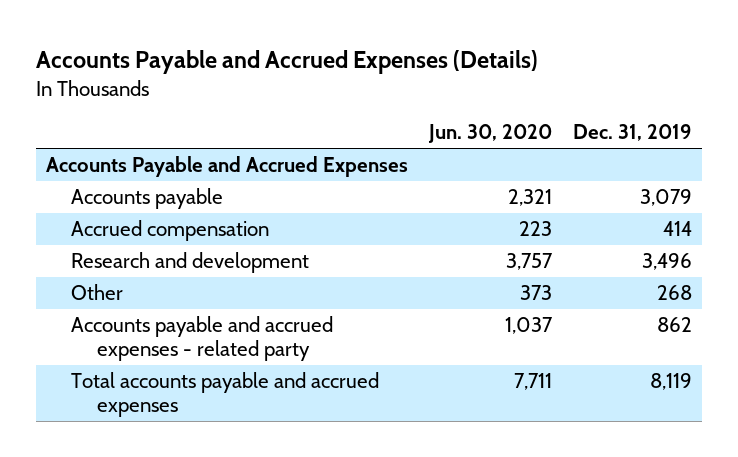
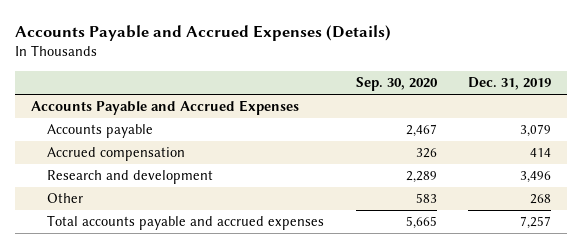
[427,124,552,144] Jun. 30, 2020 -> none
none -> [355,77,438,92] Sep. 30, 2020
[71,316,334,362] Accounts payable and accrued expenses - related party -> none
[649,373,692,391] 8,119 -> [520,216,552,230] 7,257

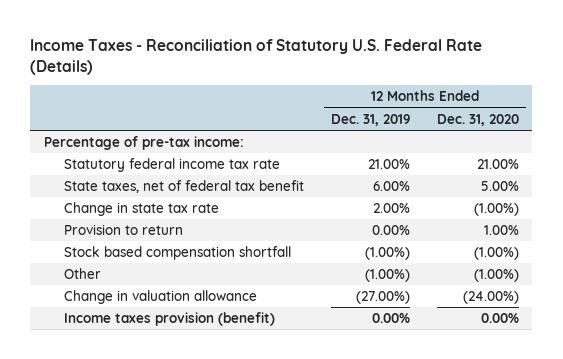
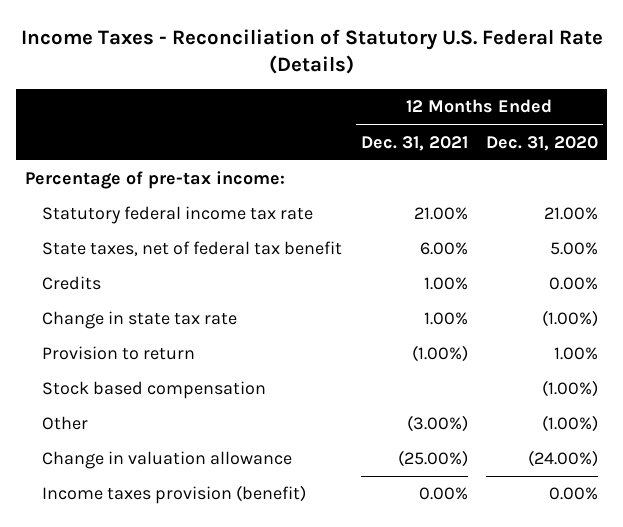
[330,113,410,126] Dec. 31, 2019 -> none
none -> [360,135,468,151] Dec. 31, 2021
none -> [42,276,102,291] Credits
[63,245,291,260] Stock based compensation shortfall -> [42,381,267,400] Stock based compensation

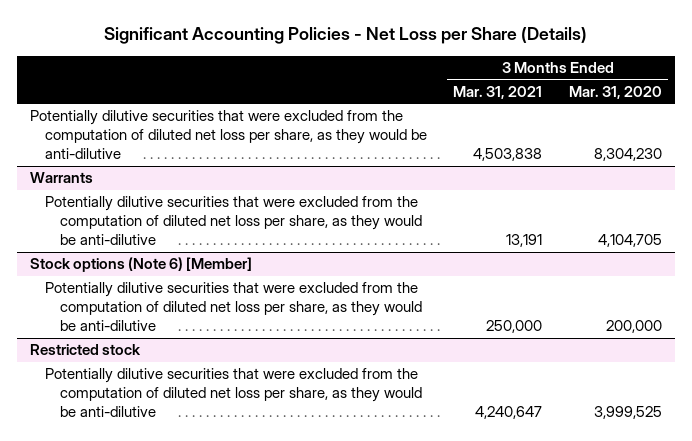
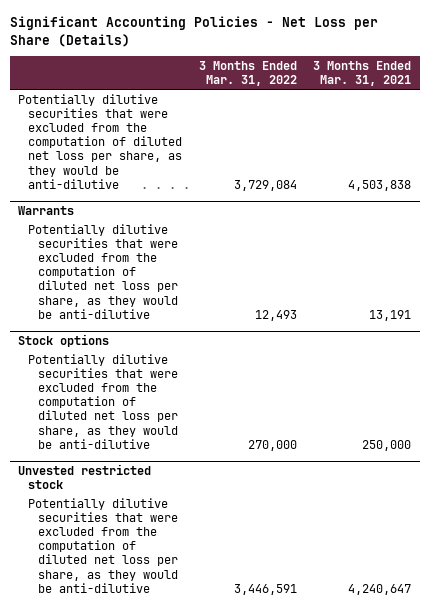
[568,85,662,99] Mar. 31, 2020 -> none
none -> [198,60,297,87] 3 Months Ended Mar. 31, 2022
[30,257,253,273] Stock options (Note 6) [Member] -> [18,333,110,347] Stock options
[30,344,142,356] Restricted stock -> [18,463,152,489] Unvested restricted stock

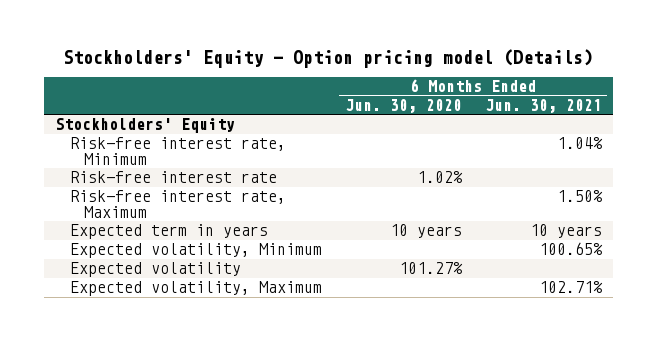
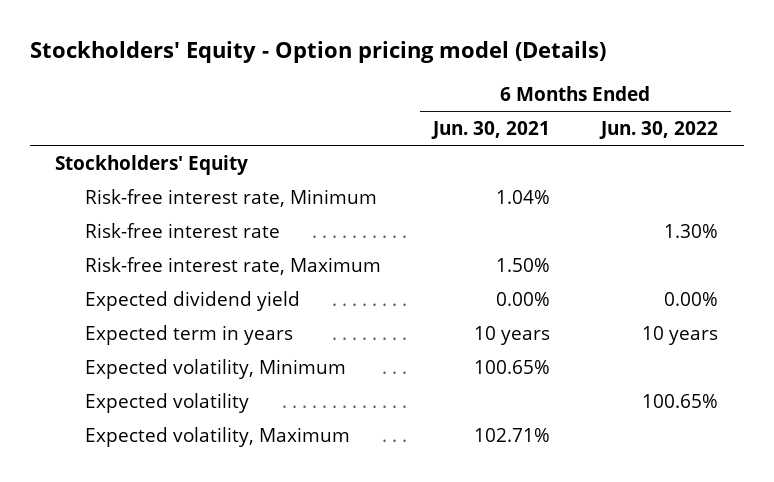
[344,98,462,113] Jun. 30, 2020 -> none
none -> [599,120,719,139] Jun. 30, 2022
none -> [85,290,301,311] Expected dividend yield

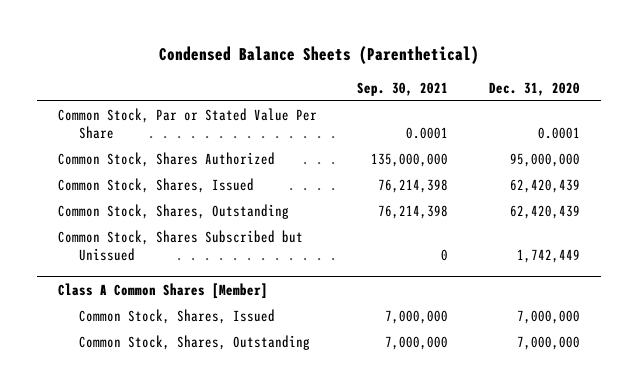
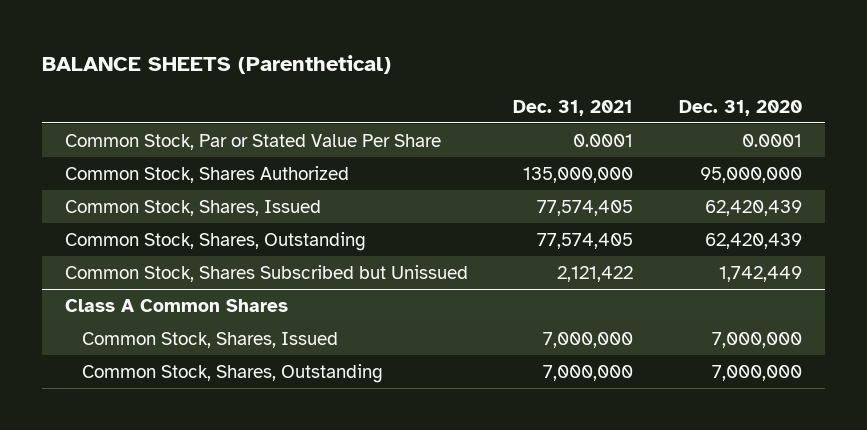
[158,45,479,64] Condensed Balance Sheets (Parenthetical) -> [41,54,391,74] BALANCE SHEETS (Parenthetical)
[357,81,449,96] Sep. 30, 2021 -> none
none -> [513,99,634,116] Dec. 31, 2021
[57,283,268,300] Class A Common Shares [Member] -> [64,298,288,312] Class A Common Shares

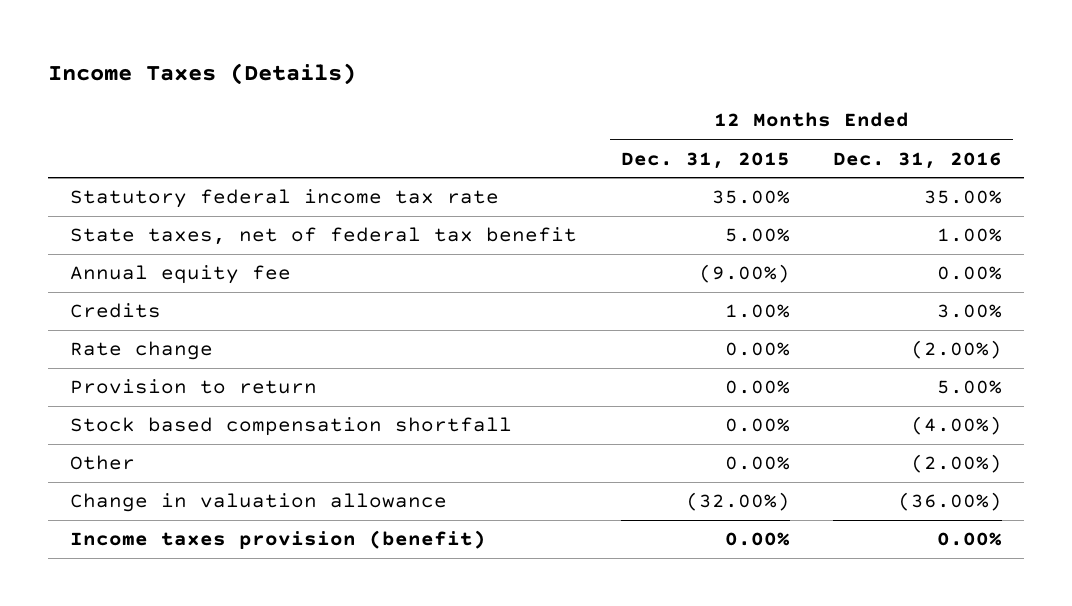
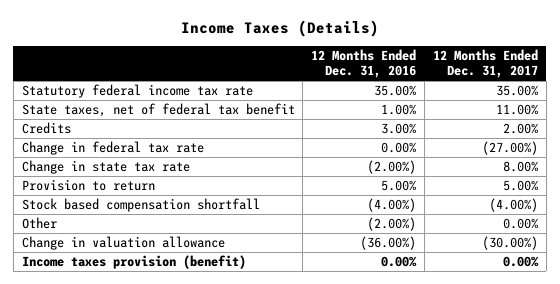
[620,151,790,169] Dec. 31, 2015 -> none
none -> [433,49,539,79] 12 Months Ended Dec. 31, 2017
[69,265,291,285] Annual equity fee -> none
[69,341,213,361] Rate change -> [21,140,204,155] Change in federal tax rate
[911,340,1003,360] (2.00%) -> [381,141,417,153] 0.00%
none -> [21,159,190,174] Change in state tax rate

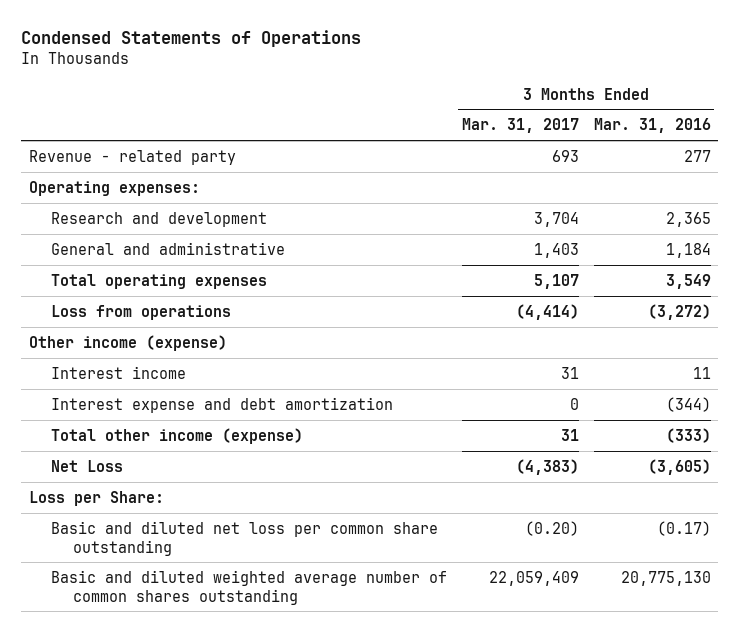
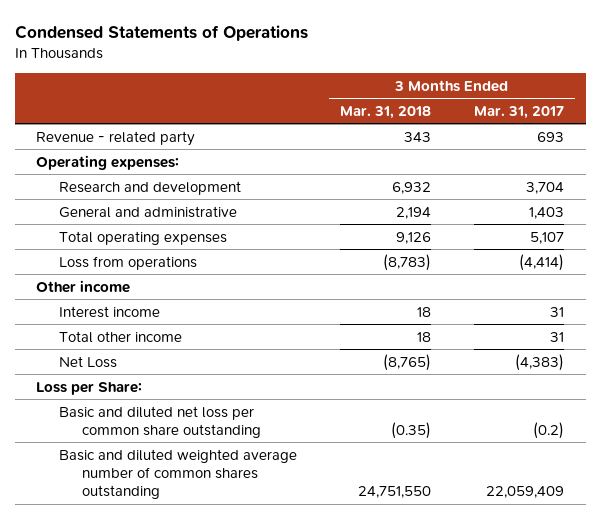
[593,118,711,134] Mar. 31, 2016 -> none
none -> [340,105,432,119] Mar. 31, 2018
[28,334,227,351] Other income (expense) -> [36,279,131,293] Other income
[51,396,394,413] Interest expense and debt amortization -> none
[51,427,304,444] Total other income (expense) -> [59,330,183,343] Total other income
[524,520,579,536] (0.20) -> [533,421,565,439] (0.2)

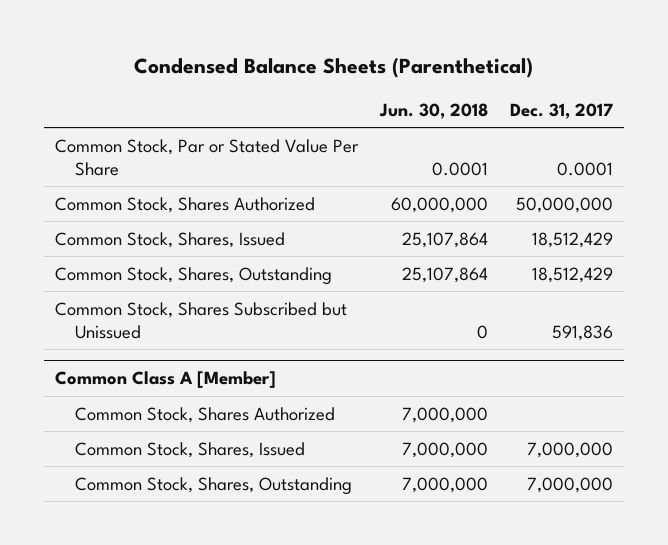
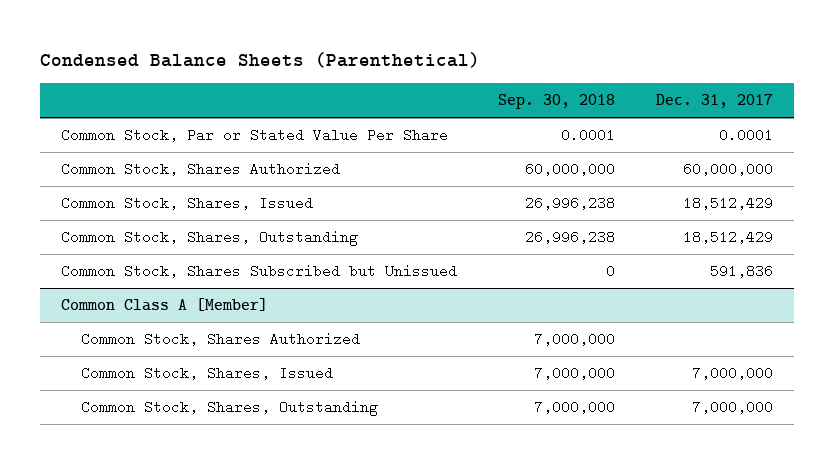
[379,102,489,119] Jun. 30, 2018 -> none
none -> [497,94,615,110] Sep. 30, 2018
[515,196,613,213] 50,000,000 -> [683,162,774,177] 60,000,000

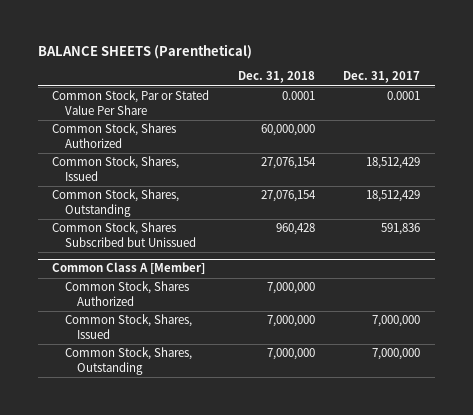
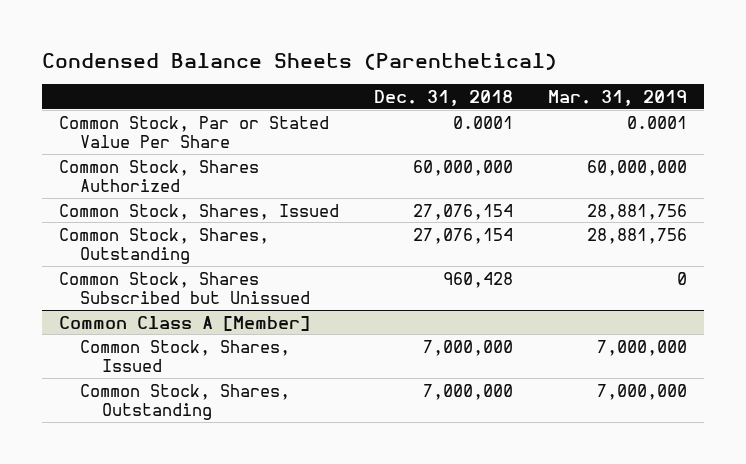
[38,43,253,59] BALANCE SHEETS (Parenthetical) -> [41,52,557,70] Condensed Balance Sheets (Parenthetical)
[343,71,421,84] Dec. 31, 2017 -> none
none -> [547,89,687,106] Mar. 31, 2019
[64,281,189,306] Common Stock, Shares Authorized -> none

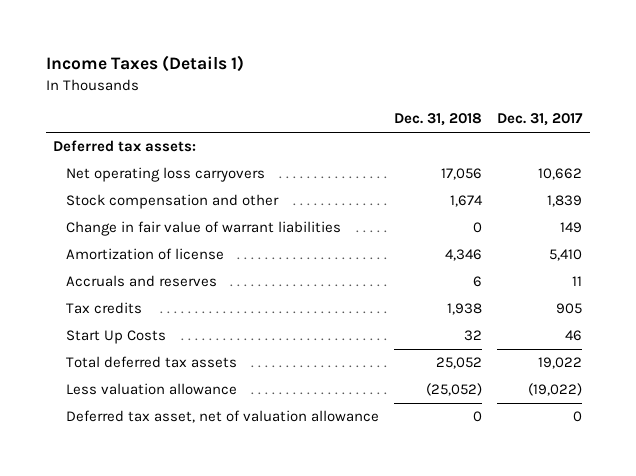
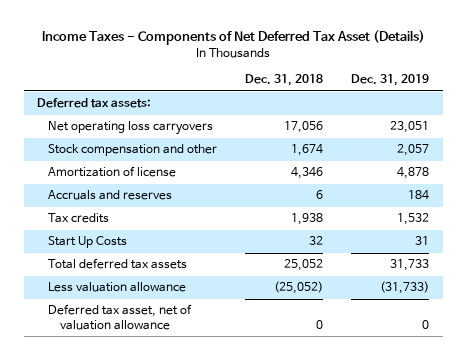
[45,55,244,73] Income Taxes (Details 1) -> [42,30,426,46] Income Taxes - Components of Net Deferred Tax Asset (Details)
[497,113,584,127] Dec. 31, 2017 -> none
none -> [350,74,429,87] Dec. 31, 2019
[65,221,341,237] Change in fair value of warrant liabilities -> none

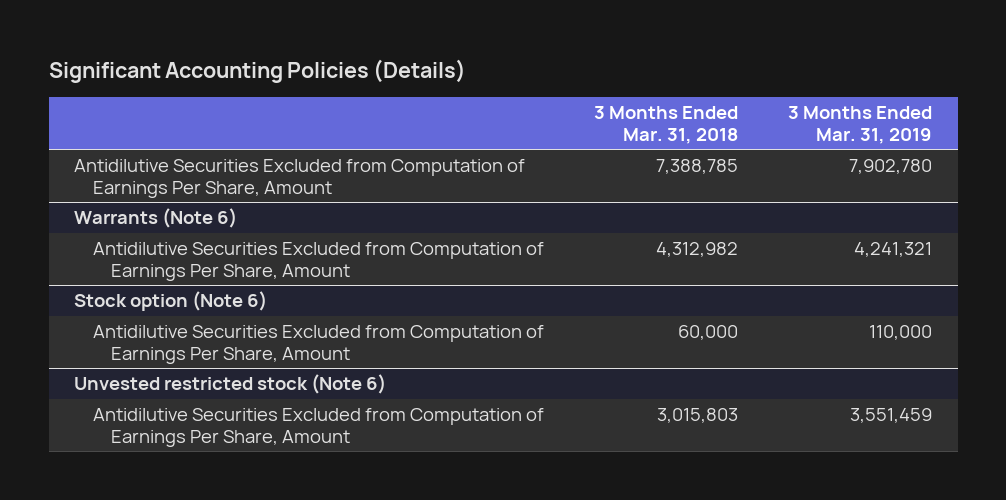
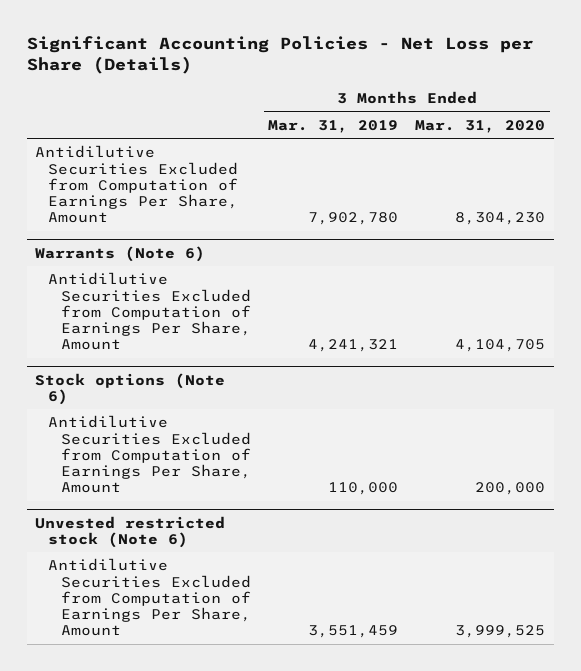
[48,58,466,83] Significant Accounting Policies (Details) -> [26,35,533,75] Significant Accounting Policies - Net Loss per Share (Details)
[594,105,739,144] 3 Months Ended Mar. 31, 2018 -> none
none -> [415,119,546,133] Mar. 31, 2020
[73,291,267,312] Stock option (Note 6) -> [35,372,226,405] Stock options (Note 6)

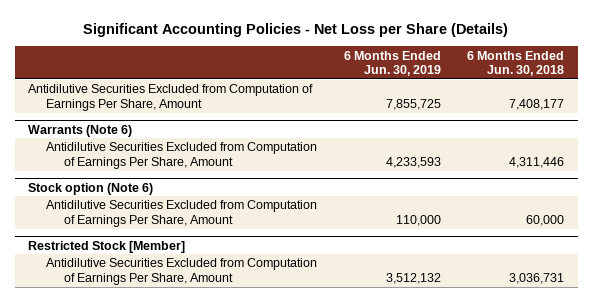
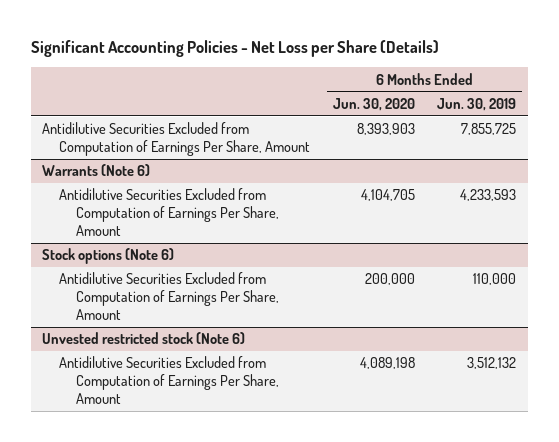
[467,50,565,76] 6 Months Ended Jun. 30, 2018 -> none
none -> [332,97,415,111] Jun. 30, 2020
[27,182,153,195] Stock option (Note 6) -> [42,248,175,265] Stock options (Note 6)
[27,240,185,253] Restricted Stock [Member] -> [42,332,246,345] Unvested restricted stock (Note 6)

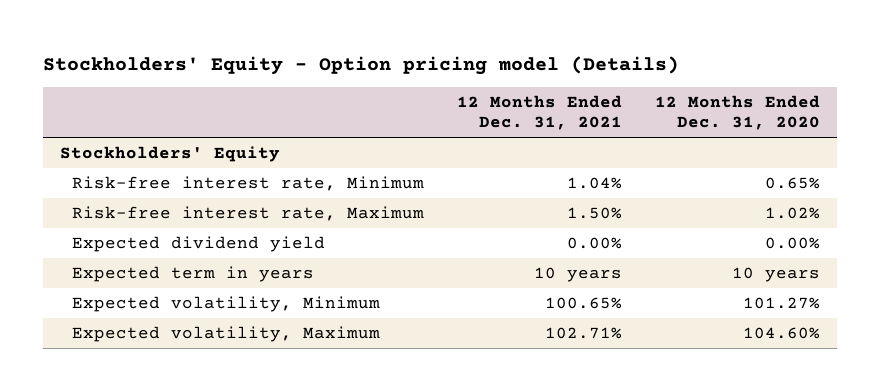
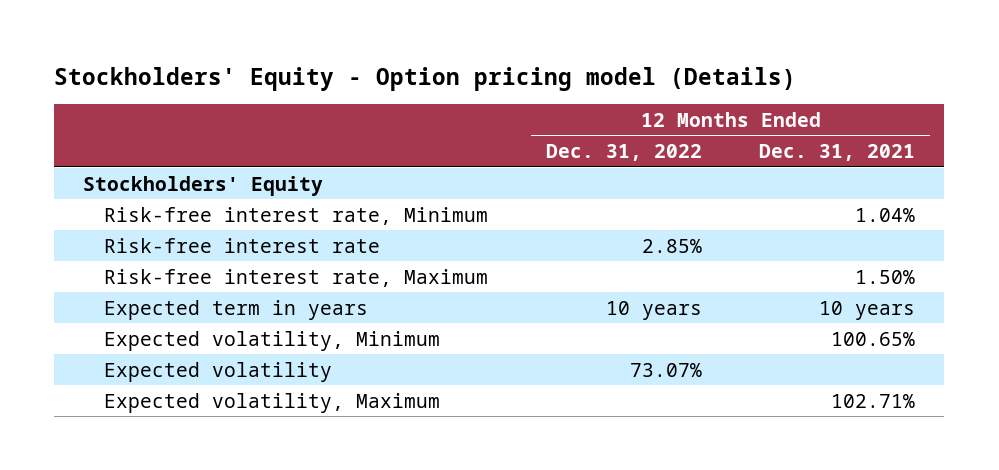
[655,95,821,131] 12 Months Ended Dec. 31, 2020 -> none
none -> [545,144,702,162] Dec. 31, 2022
none -> [103,237,380,253] Risk-free interest rate
[72,236,326,253] Expected dividend yield -> none
none -> [103,361,332,382] Expected volatility

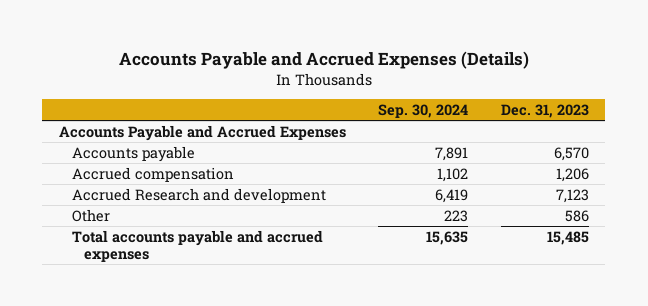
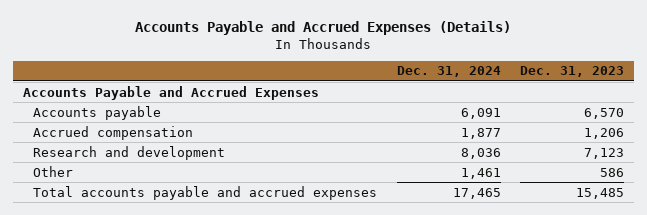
[378,104,469,119] Sep. 30, 2024 -> none
none -> [396,66,501,78] Dec. 31, 2024
[71,187,326,203] Accrued Research and development -> [33,145,226,160] Research and development

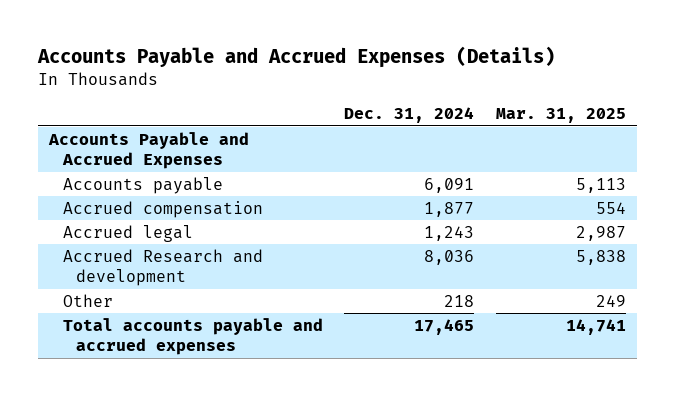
[519,66,624,78] Dec. 31, 2023 -> none
none -> [495,108,626,124] Mar. 31, 2025
none -> [62,224,193,242] Accrued legal
[33,145,226,160] Research and development -> [62,248,263,287] Accrued Research and development
[460,167,501,179] 1,461 -> [444,294,475,307] 218

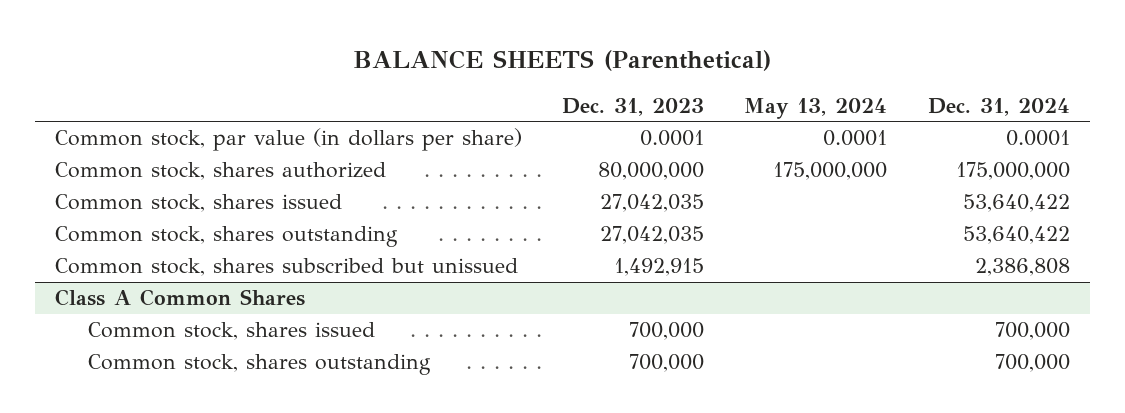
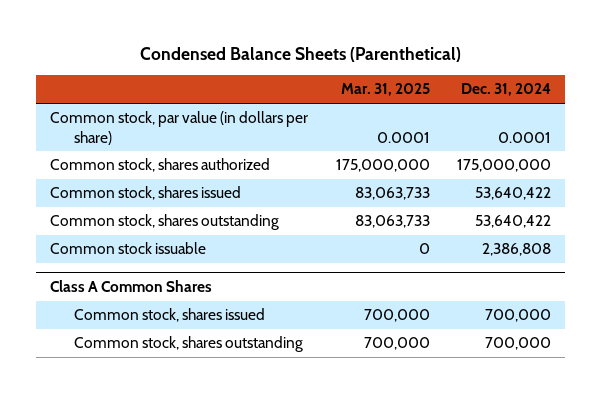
[353,50,772,72] BALANCE SHEETS (Parenthetical) -> [139,46,461,62] Condensed Balance Sheets (Parenthetical)
[562,98,705,117] Dec. 31, 2023 -> none
[744,98,888,120] May 13, 2024 -> none
none -> [340,83,430,97] Mar. 31, 2025
[54,258,518,277] Common stock, shares subscribed but unissued -> [50,242,207,255] Common stock issuable

